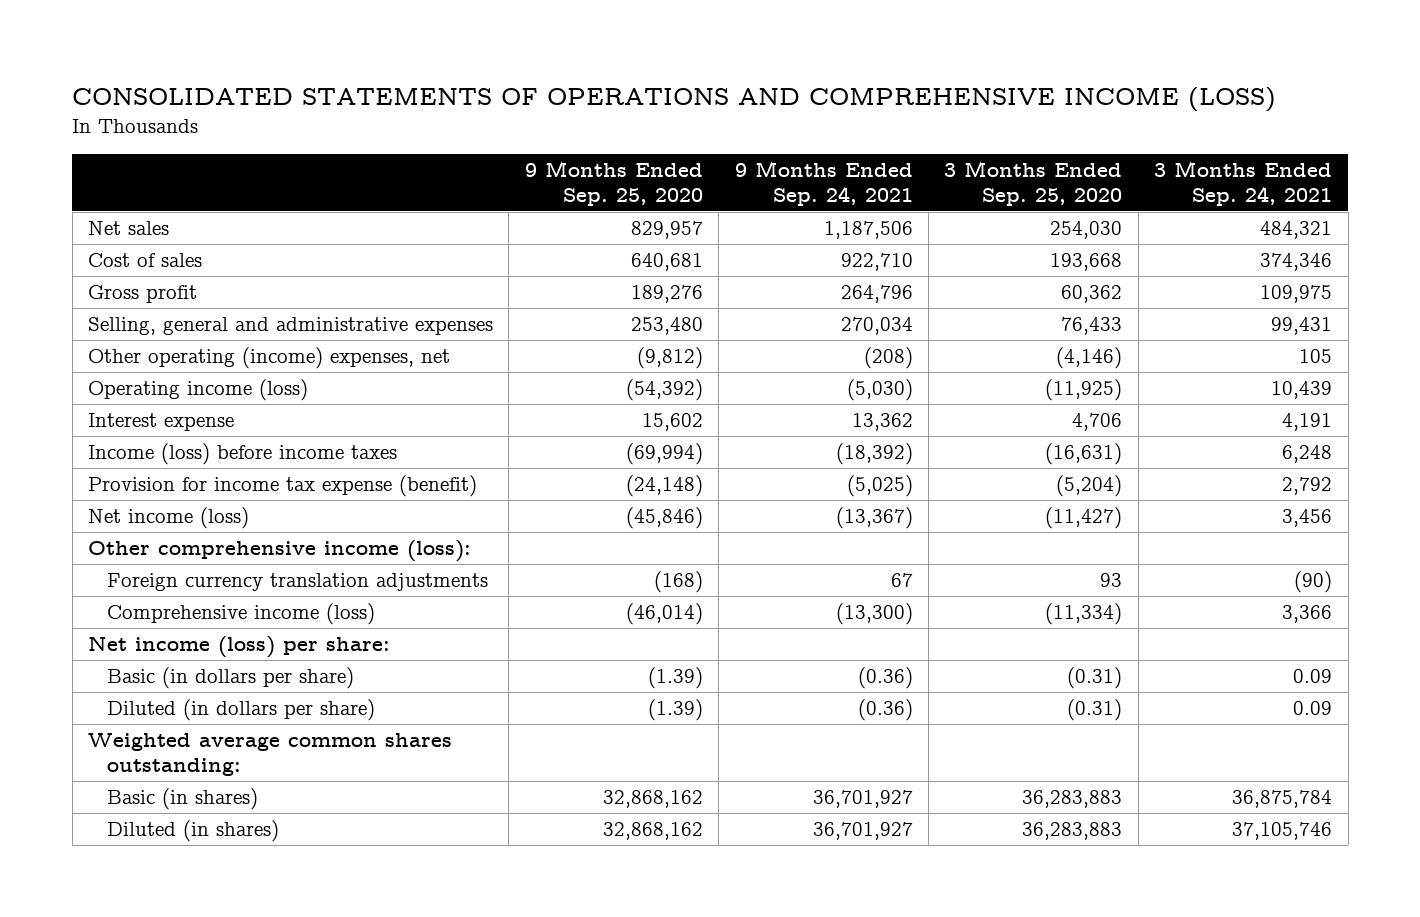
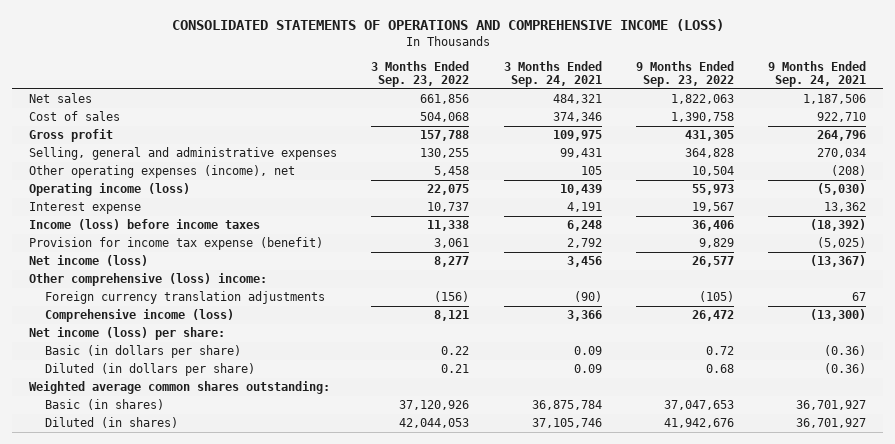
[524,161,703,206] 9 Months Ended Sep. 25, 2020 -> none
[944,161,1123,206] 3 Months Ended Sep. 25, 2020 -> none
none -> [371,60,470,88] 3 Months Ended Sep. 23, 2022
none -> [635,60,734,88] 9 Months Ended Sep. 23, 2022
[87,347,450,370] Other operating (income) expenses, net -> [29,165,296,179] Other operating expenses (income), net
[87,540,471,563] Other comprehensive income (loss): -> [29,273,268,287] Other comprehensive (loss) income:

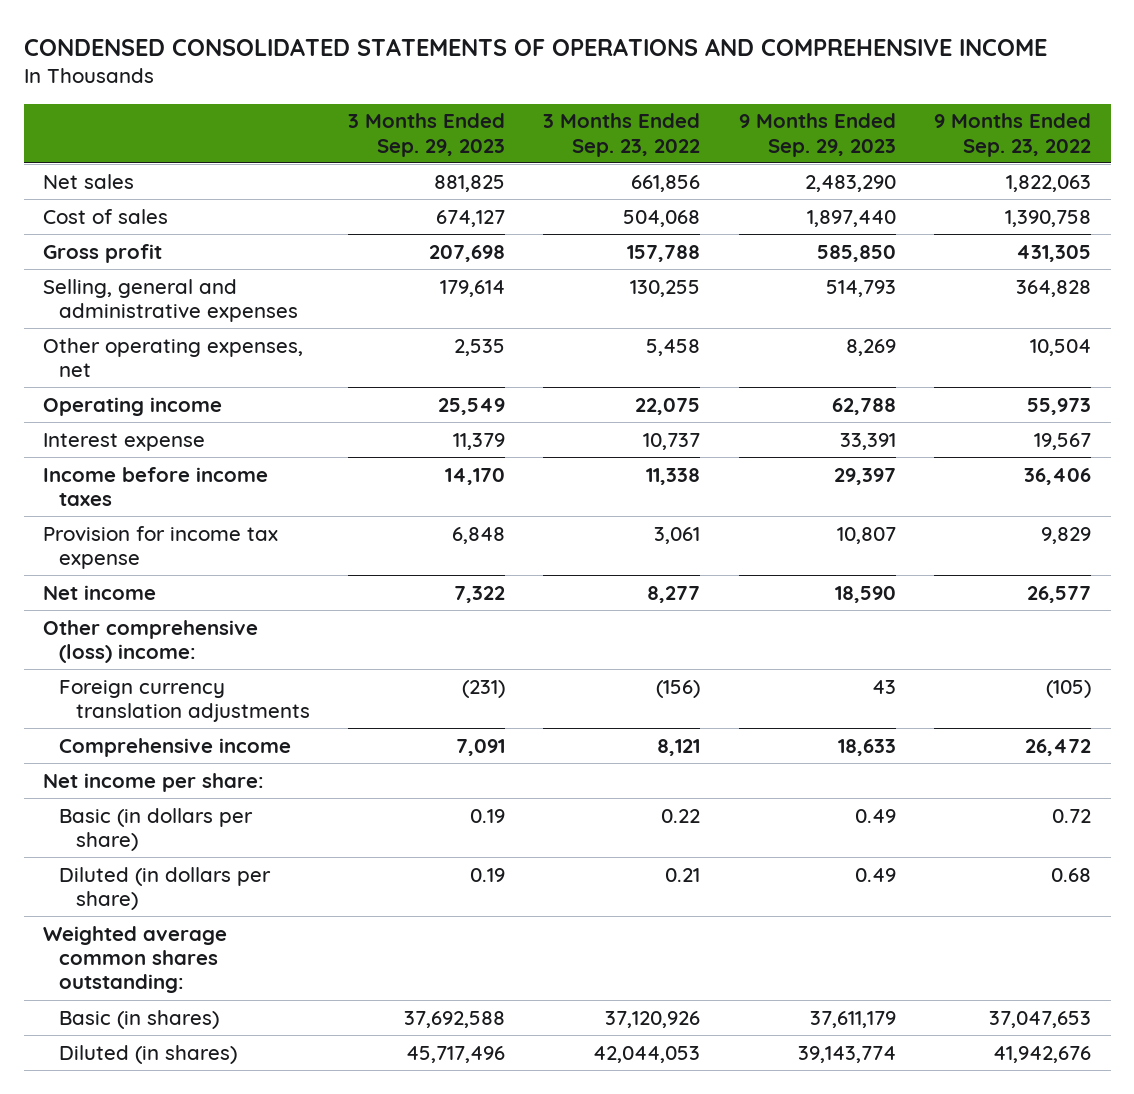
[171,18,724,31] CONSOLIDATED STATEMENTS OF OPERATIONS AND COMPREHENSIVE INCOME (LOSS) -> [23,37,1047,56] CONDENSED CONSOLIDATED STATEMENTS OF OPERATIONS AND COMPREHENSIVE INCOME
[503,60,602,88] 3 Months Ended Sep. 24, 2021 -> none
[768,60,867,88] 9 Months Ended Sep. 24, 2021 -> none
none -> [348,113,506,157] 3 Months Ended Sep. 29, 2023
none -> [738,113,896,157] 9 Months Ended Sep. 29, 2023
[29,165,296,179] Other operating expenses (income), net -> [42,337,303,378] Other operating expenses, net
[29,183,191,197] Operating income (loss) -> [42,396,222,416] Operating income
[29,219,261,231] Income (loss) before income taxes -> [42,466,268,507] Income before income taxes
[29,237,324,251] Provision for income tax expense (benefit) -> [42,525,278,570] Provision for income tax expense
[29,255,149,267] Net income (loss) -> [42,584,156,600] Net income
[44,309,234,323] Comprehensive income (loss) -> [59,737,292,757] Comprehensive income
[29,327,226,341] Net income (loss) per share: -> [42,772,264,792] Net income per share:

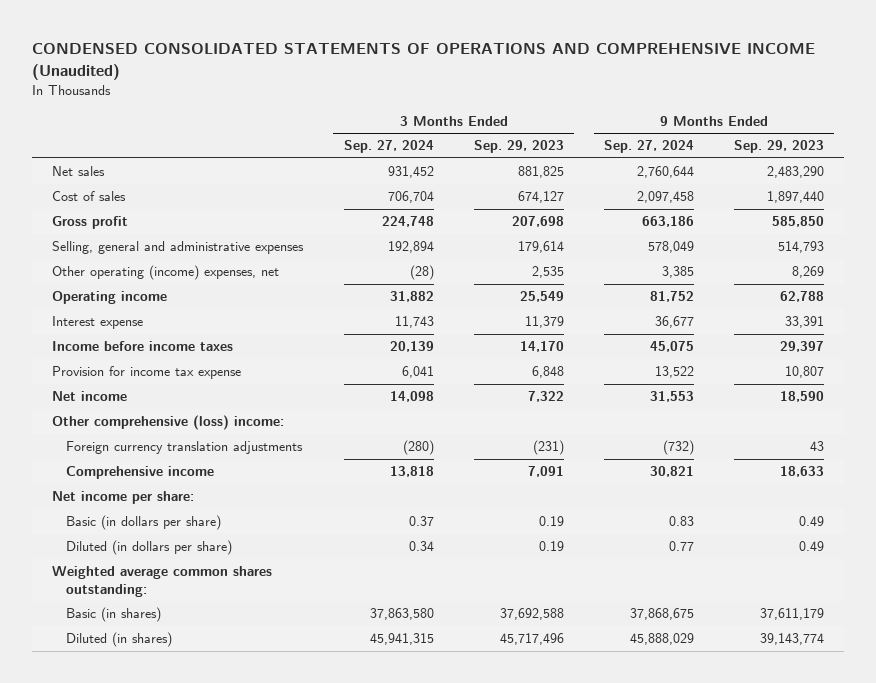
[23,37,1047,56] CONDENSED CONSOLIDATED STATEMENTS OF OPERATIONS AND COMPREHENSIVE INCOME -> [32,43,816,80] CONDENSED CONSOLIDATED STATEMENTS OF OPERATIONS AND COMPREHENSIVE INCOME (Unaudited)
[543,113,701,157] 3 Months Ended Sep. 23, 2022 -> none
[934,113,1092,157] 9 Months Ended Sep. 23, 2022 -> none
none -> [343,140,434,154] Sep. 27, 2024
none -> [603,140,694,154] Sep. 27, 2024
[42,337,303,378] Other operating expenses, net -> [52,265,280,281] Other operating (income) expenses, net

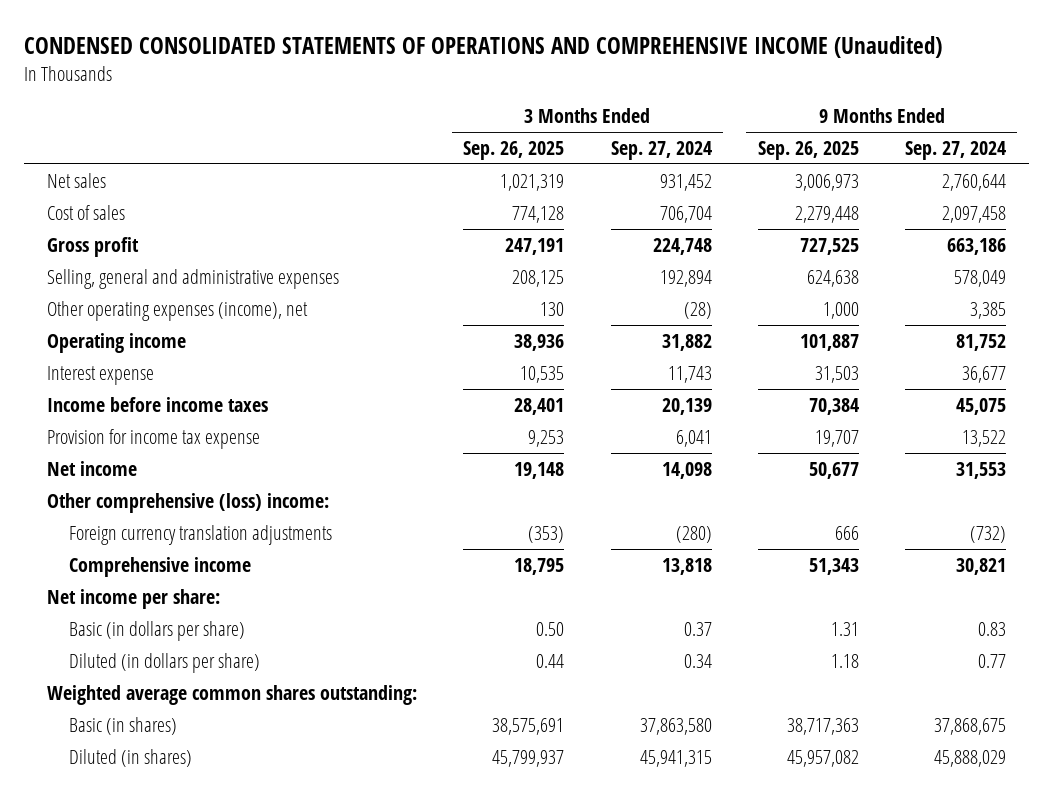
[473,140,564,154] Sep. 29, 2023 -> none
[734,140,825,154] Sep. 29, 2023 -> none
none -> [463,140,565,160] Sep. 26, 2025
none -> [757,140,859,160] Sep. 26, 2025
[52,265,280,281] Other operating (income) expenses, net -> [47,300,309,321] Other operating expenses (income), net

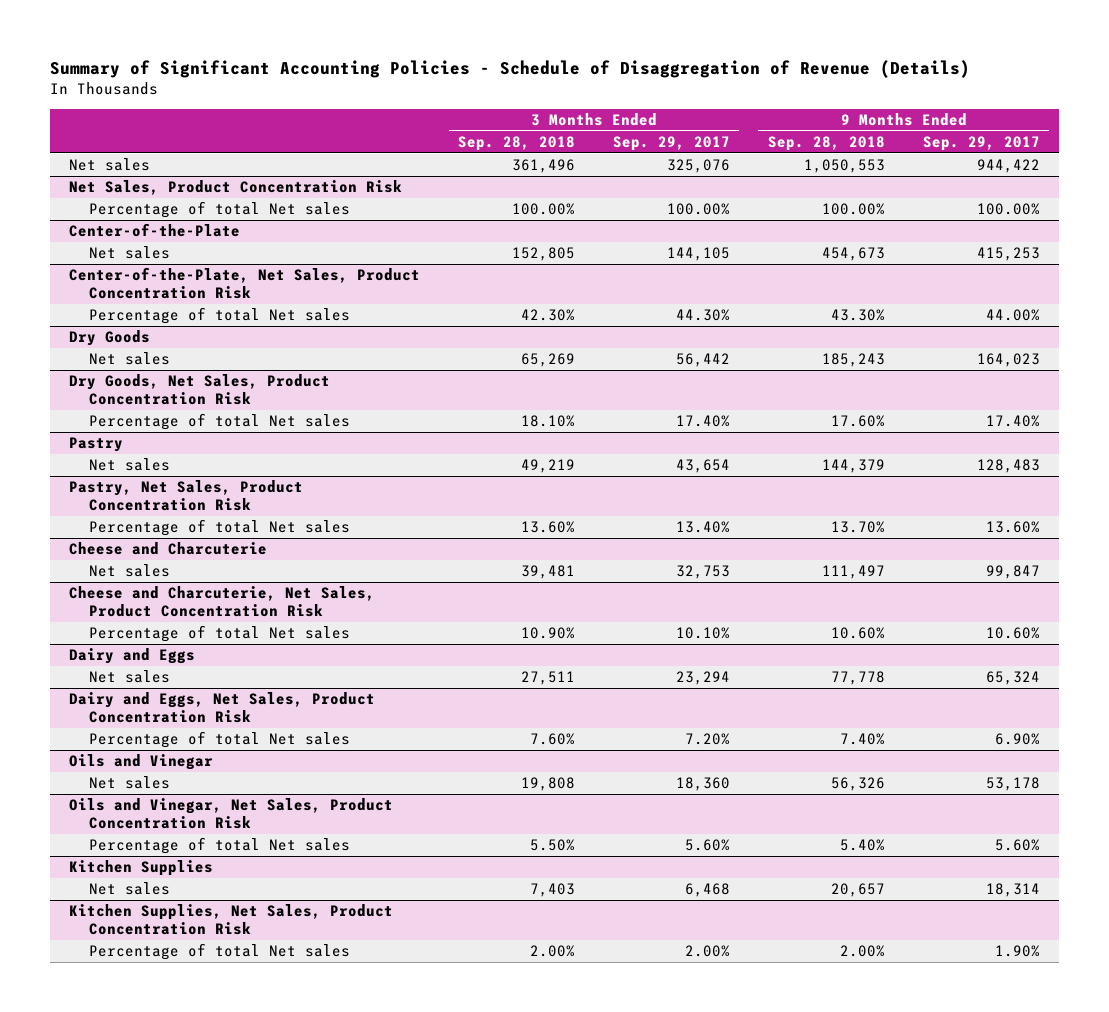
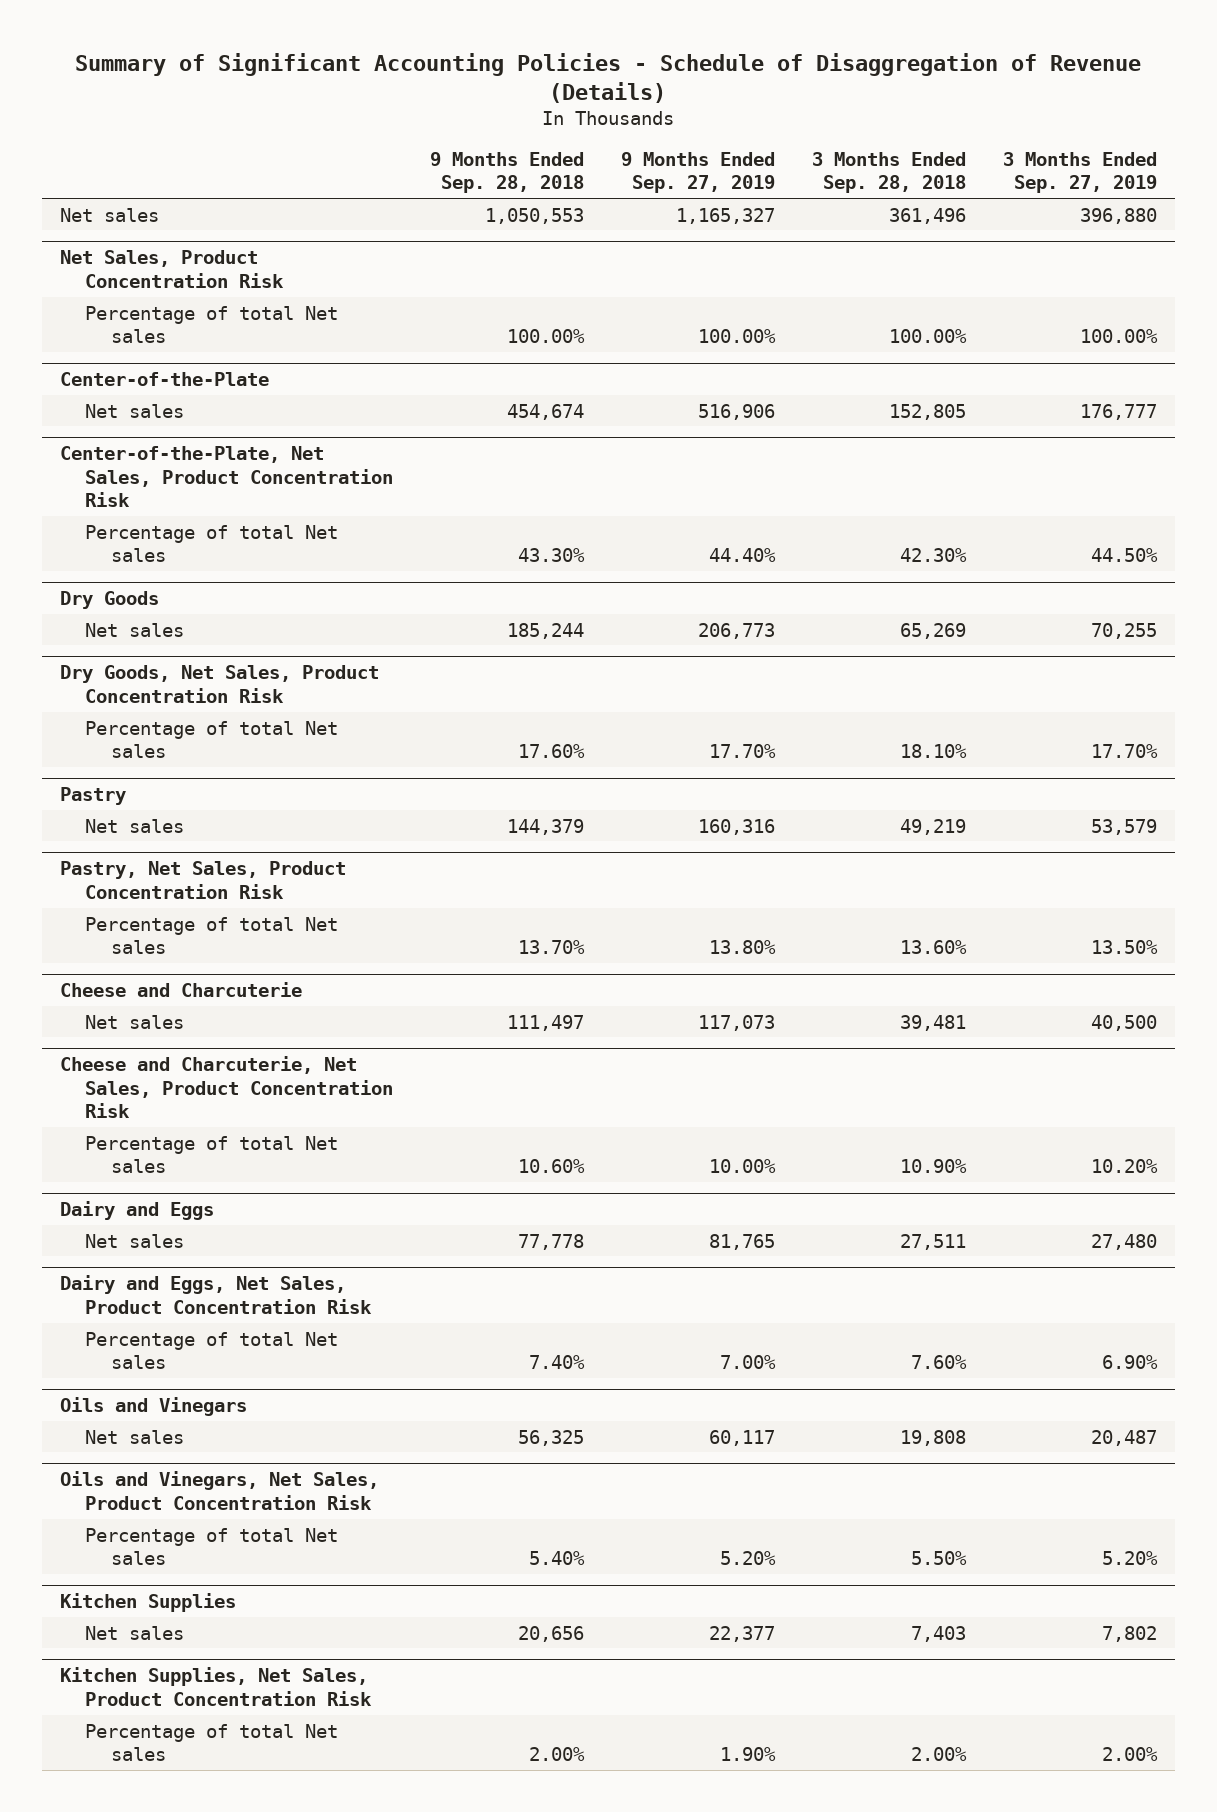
[612,135,730,151] Sep. 29, 2017 -> none
[922,135,1040,151] Sep. 29, 2017 -> none
none -> [621,152,776,194] 9 Months Ended Sep. 27, 2019
none -> [1002,152,1157,194] 3 Months Ended Sep. 27, 2019
[821,247,885,262] 454,673 -> [507,403,585,420] 454,674
[821,353,885,368] 185,243 -> [507,622,585,639] 185,244
[69,754,214,771] Oils and Vinegar -> [59,1397,247,1417] Oils and Vinegars
[830,777,885,792] 56,326 -> [518,1429,585,1446] 56,325
[69,798,394,829] Oils and Vinegar, Net Sales, Product Concentration Risk -> [59,1471,379,1510] Oils and Vinegars, Net Sales, Product Concentration Risk
[830,883,885,898] 20,657 -> [518,1625,585,1642] 20,656

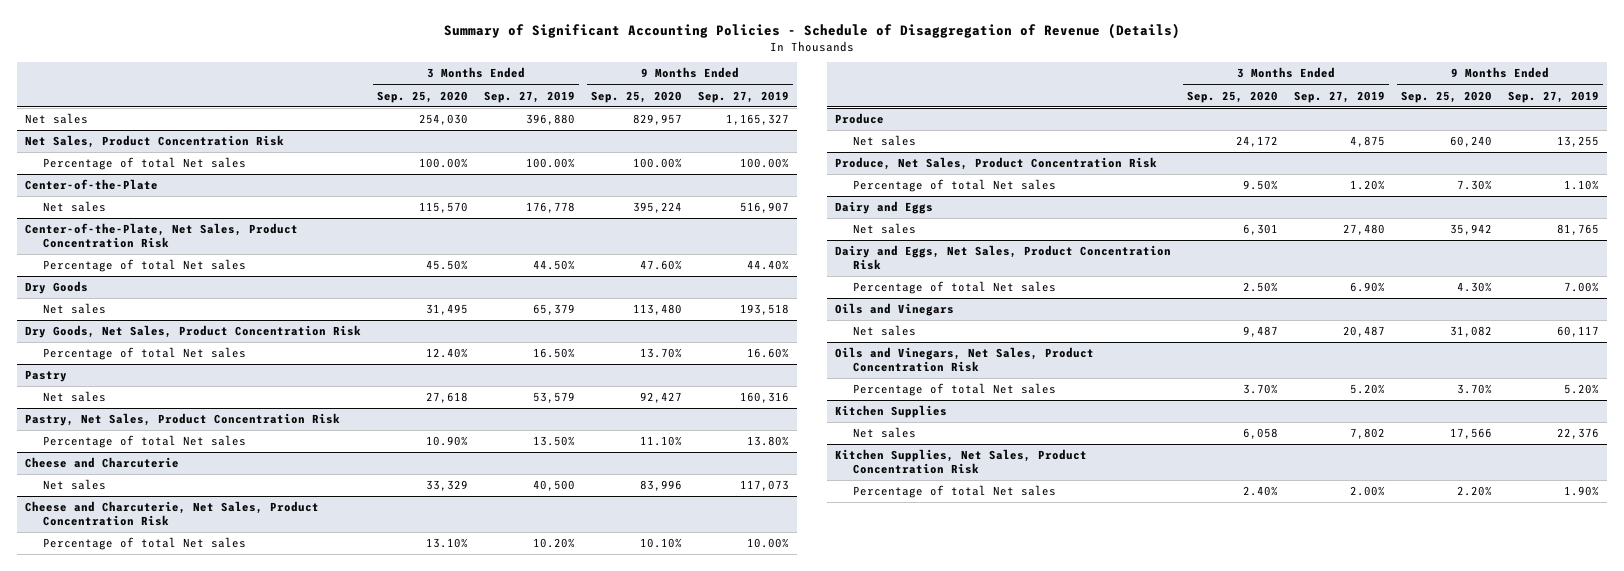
[430,152,585,194] 9 Months Ended Sep. 28, 2018 -> none
[811,152,966,194] 3 Months Ended Sep. 28, 2018 -> none
none -> [376,90,468,103] Sep. 25, 2020
none -> [591,90,683,103] Sep. 25, 2020
[698,403,776,420] 516,906 -> [740,202,790,214] 516,907
[1079,403,1157,420] 176,777 -> [526,202,576,214] 176,778
[698,622,776,639] 206,773 -> [740,304,790,316] 193,518
[1090,622,1157,639] 70,255 -> [533,304,576,316] 65,379
[709,743,777,758] 17.70% -> [747,348,790,359] 16.60%
[1090,743,1158,758] 17.70% -> [533,348,576,359] 16.50%
none -> [834,113,884,125] Produce
none -> [852,135,916,147] Net sales
none -> [834,157,1157,171] Produce, Net Sales, Product Concentration Risk
none -> [852,179,1056,193] Percentage of total Net sales
[709,1625,776,1642] 22,377 -> [1557,428,1600,440] 22,376

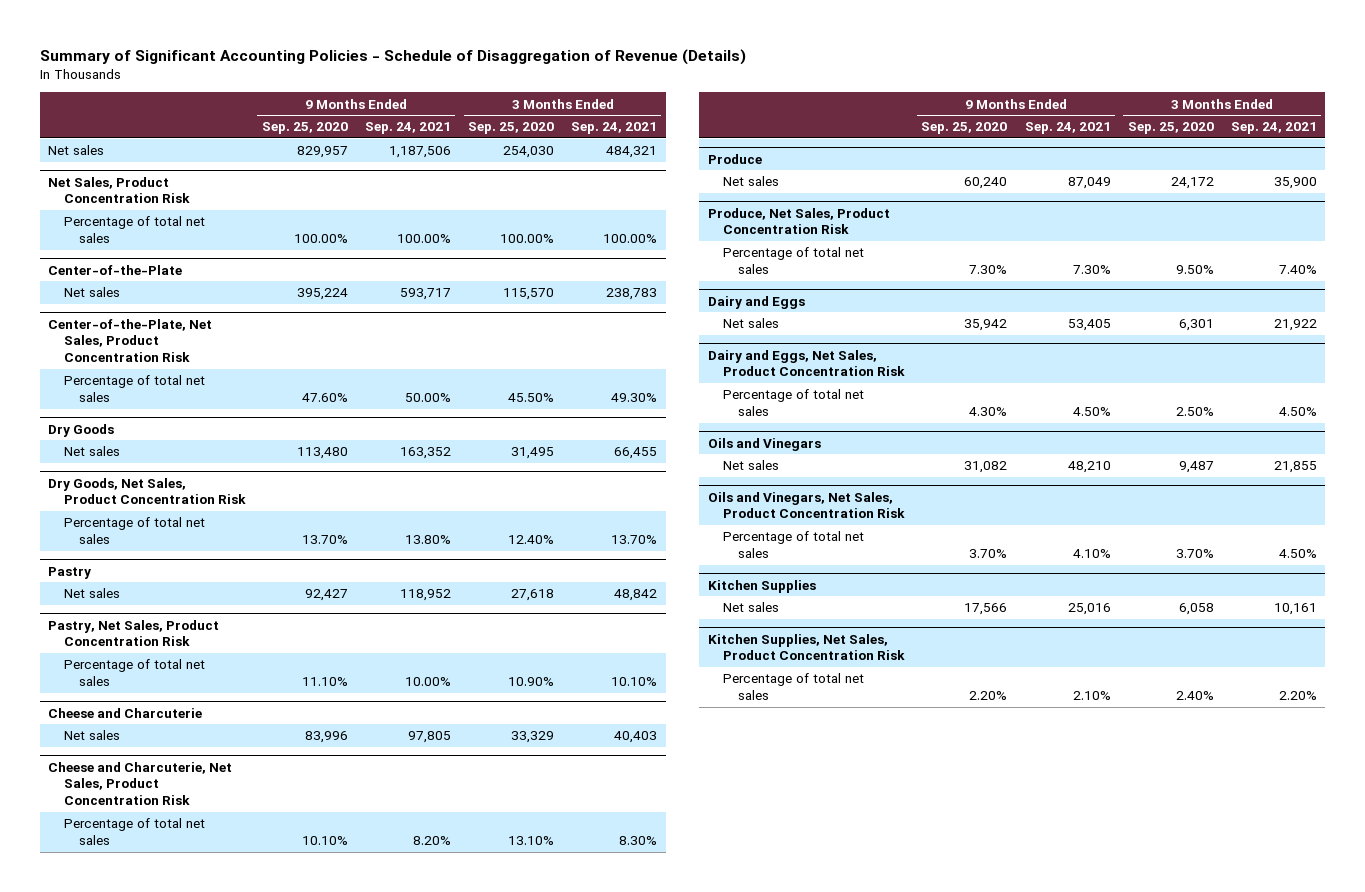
[484,90,576,103] Sep. 27, 2019 -> none
[698,90,790,103] Sep. 27, 2019 -> none
none -> [364,122,451,135] Sep. 24, 2021
none -> [571,122,658,135] Sep. 24, 2021
[42,157,246,171] Percentage of total Net sales -> [63,216,205,244] Percentage of total net sales
[42,259,246,273] Percentage of total Net sales -> [63,375,205,403] Percentage of total net sales
[42,347,246,361] Percentage of total Net sales -> [63,517,205,545] Percentage of total net sales
[42,435,246,449] Percentage of total Net sales -> [63,659,205,687] Percentage of total net sales
[42,537,246,551] Percentage of total Net sales -> [63,818,205,846] Percentage of total net sales
[852,179,1056,193] Percentage of total Net sales -> [723,247,865,275] Percentage of total net sales
[852,281,1056,295] Percentage of total Net sales -> [723,389,865,417] Percentage of total net sales
[852,383,1056,397] Percentage of total Net sales -> [723,531,865,559] Percentage of total net sales
[852,485,1056,499] Percentage of total Net sales -> [723,673,865,701] Percentage of total net sales

